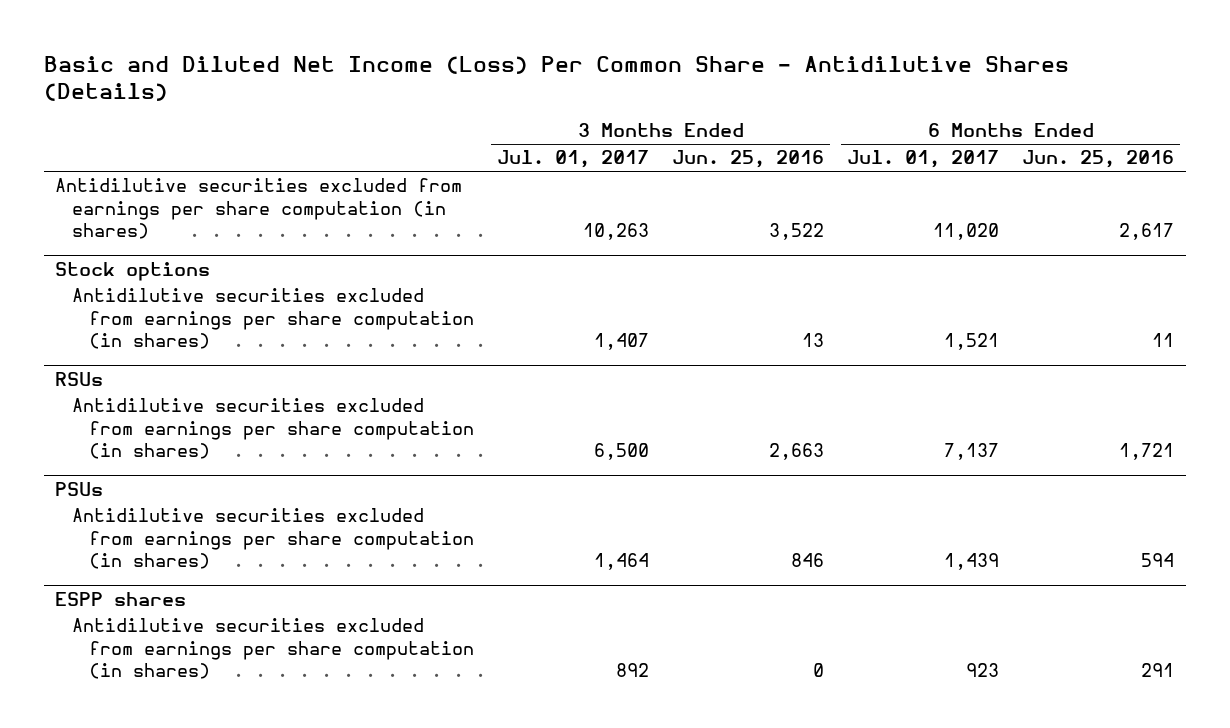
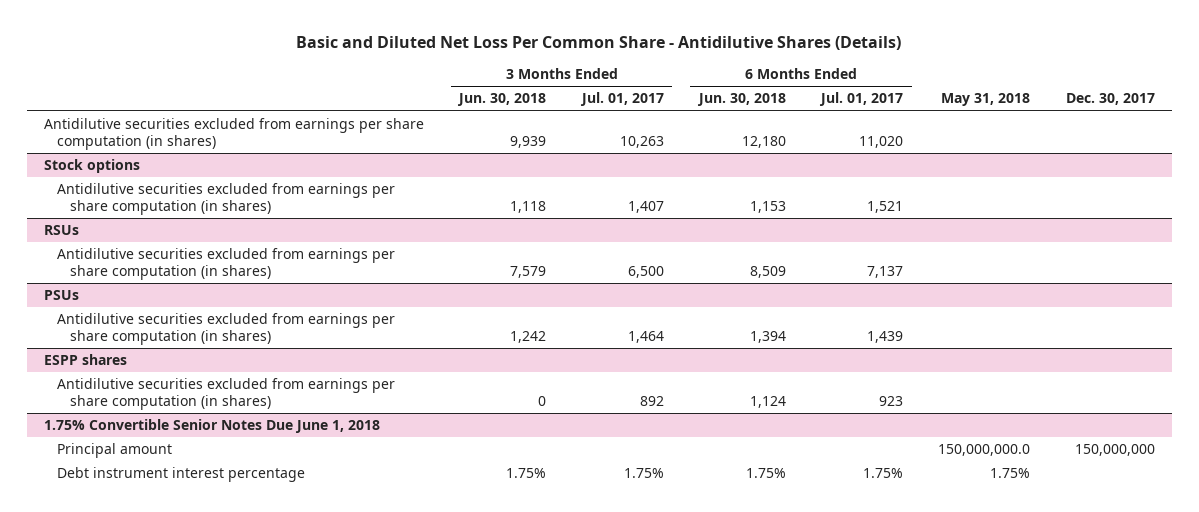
[43,55,1069,102] Basic and Diluted Net Income (Loss) Per Common Share - Antidilutive Shares (Details) -> [296,36,902,51] Basic and Diluted Net Loss Per Common Share - Antidilutive Shares (Details)
[672,150,825,169] Jun. 25, 2016 -> none
[1022,150,1175,169] Jun. 25, 2016 -> none
none -> [457,93,547,107] Jun. 30, 2018
none -> [696,93,786,107] Jun. 30, 2018
none -> [941,93,1031,107] May 31, 2018
none -> [1065,93,1155,106] Dec. 30, 2017
none -> [44,419,381,434] 1.75% Convertible Senior Notes Due June 1, 2018
none -> [57,443,173,459] Principal amount
none -> [57,467,306,483] Debt instrument interest percentage

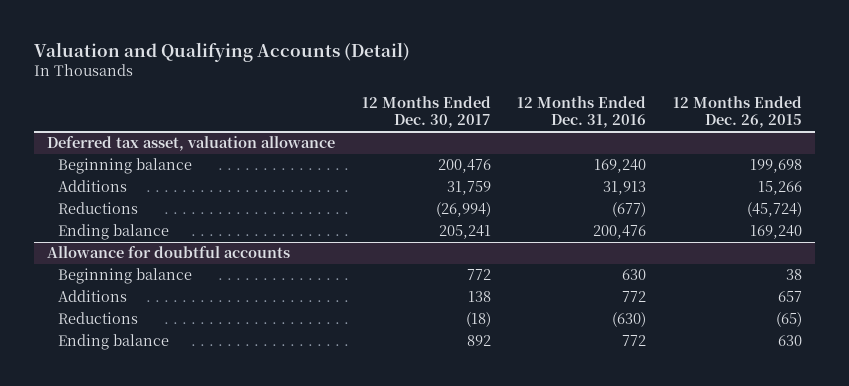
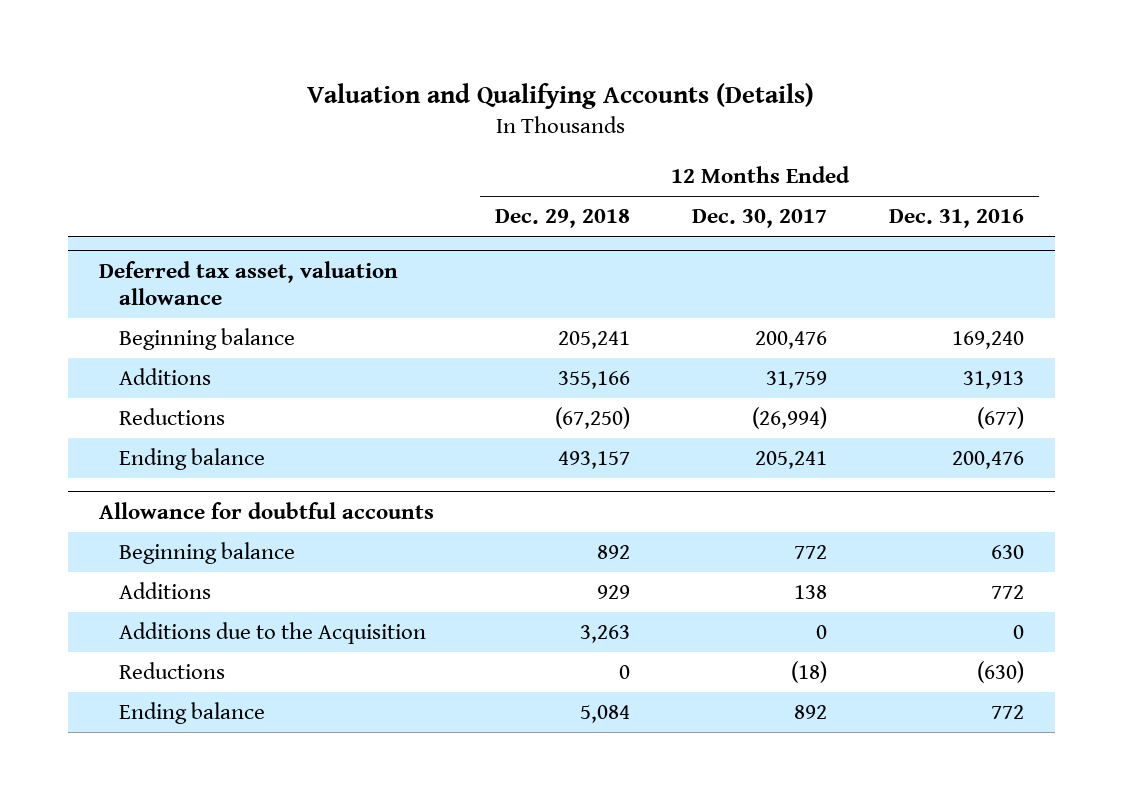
[34,41,411,62] Valuation and Qualifying Accounts (Detail) -> [307,82,815,109] Valuation and Qualifying Accounts (Details)
[672,95,802,129] 12 Months Ended Dec. 26, 2015 -> none
none -> [495,209,631,229] Dec. 29, 2018
none -> [119,622,427,645] Additions due to the Acquisition

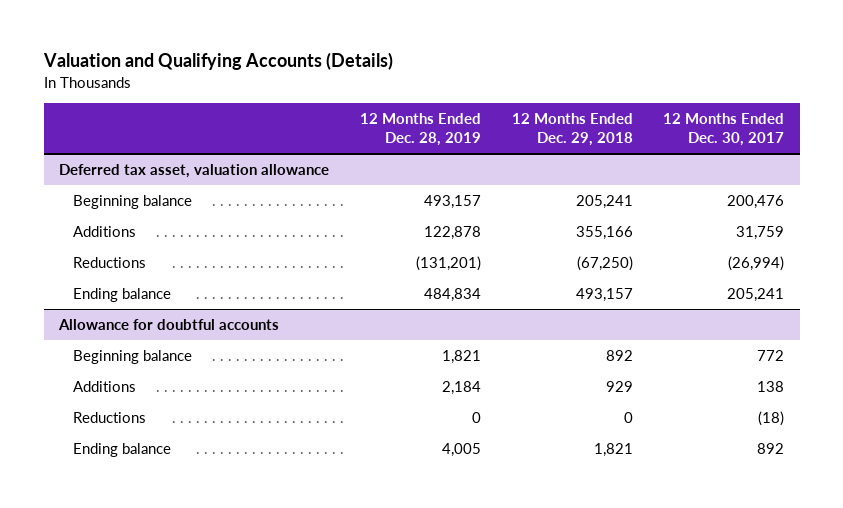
[888,209,1024,229] Dec. 31, 2016 -> none
none -> [359,112,481,147] 12 Months Ended Dec. 28, 2019
[119,622,427,645] Additions due to the Acquisition -> none
[580,705,631,724] 5,084 -> [593,443,633,458] 1,821

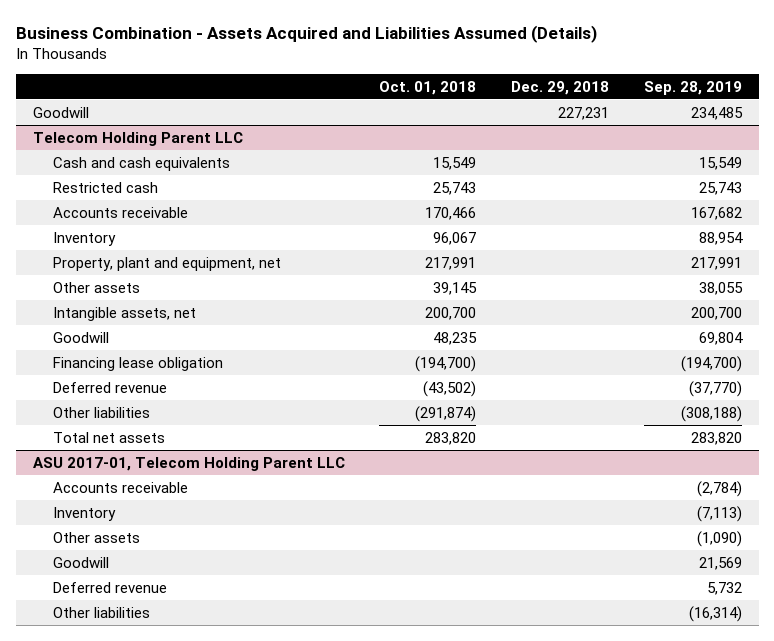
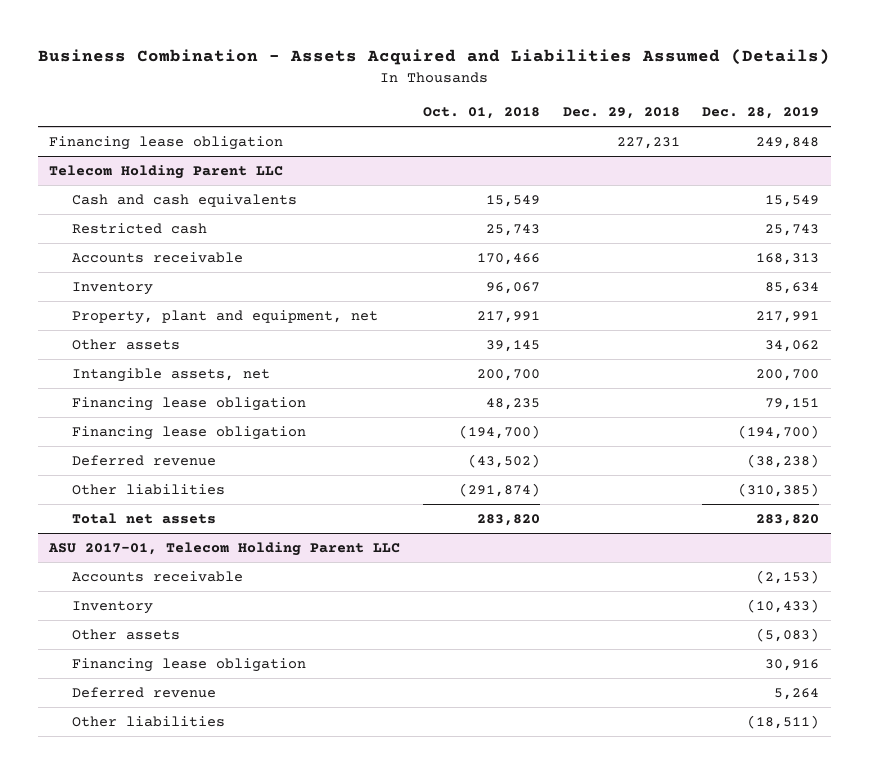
[643,80,742,95] Sep. 28, 2019 -> none
none -> [702,106,820,119] Dec. 28, 2019
[32,106,89,118] Goodwill -> [49,135,284,150] Financing lease obligation
[52,331,109,343] Goodwill -> [71,396,306,411] Financing lease obligation
[52,556,109,568] Goodwill -> [71,657,306,672] Financing lease obligation

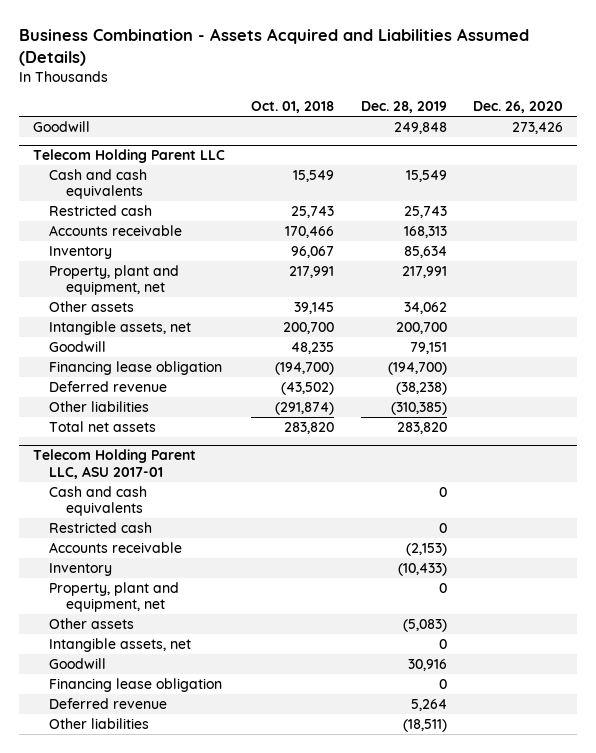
[562,106,680,119] Dec. 29, 2018 -> none
none -> [473,101,564,114] Dec. 26, 2020
[49,135,284,150] Financing lease obligation -> [32,120,90,132] Goodwill
[71,396,306,411] Financing lease obligation -> [49,340,107,352] Goodwill
[48,541,401,556] ASU 2017-01, Telecom Holding Parent LLC -> [32,449,196,479] Telecom Holding Parent LLC, ASU 2017-01
none -> [49,485,148,517] Cash and cash equivalents
none -> [49,521,153,533] Restricted cash
none -> [49,581,180,613] Property, plant and equipment, net
none -> [49,637,192,652] Intangible assets, net
none -> [49,657,107,669] Goodwill
[765,658,820,671] 30,916 -> [438,678,447,689] 0

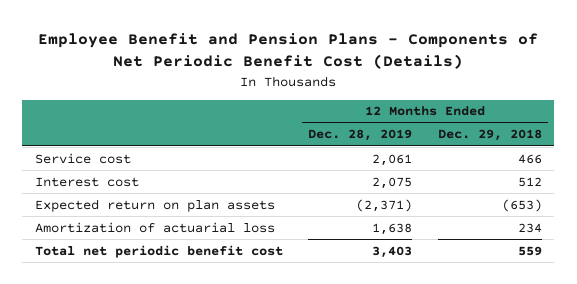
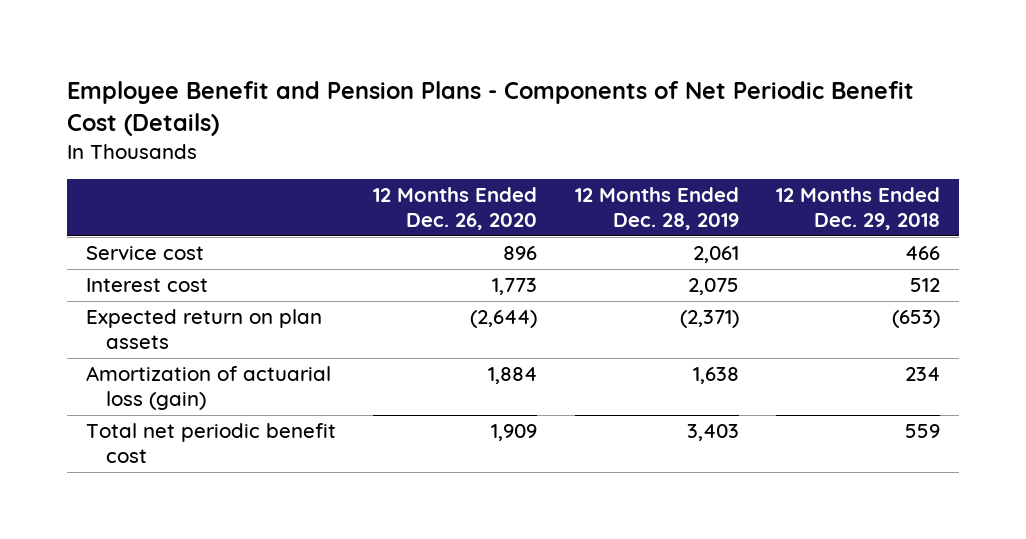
none -> [373,187,538,231] 12 Months Ended Dec. 26, 2020
[34,221,275,233] Amortization of actuarial loss -> [85,366,331,411] Amortization of actuarial loss (gain)

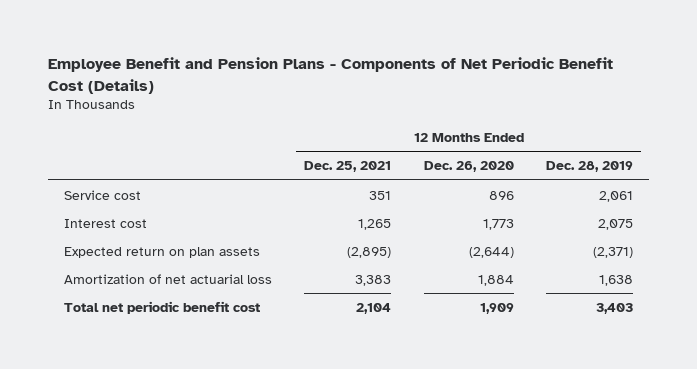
[776,187,941,231] 12 Months Ended Dec. 29, 2018 -> none
none -> [304,161,392,173] Dec. 25, 2021
[85,366,331,411] Amortization of actuarial loss (gain) -> [63,273,272,284] Amortization of net actuarial loss

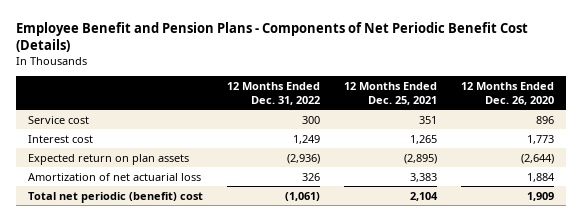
[546,161,634,173] Dec. 28, 2019 -> none
none -> [226,82,320,105] 12 Months Ended Dec. 31, 2022
[63,300,260,314] Total net periodic benefit cost -> [27,191,203,203] Total net periodic (benefit) cost

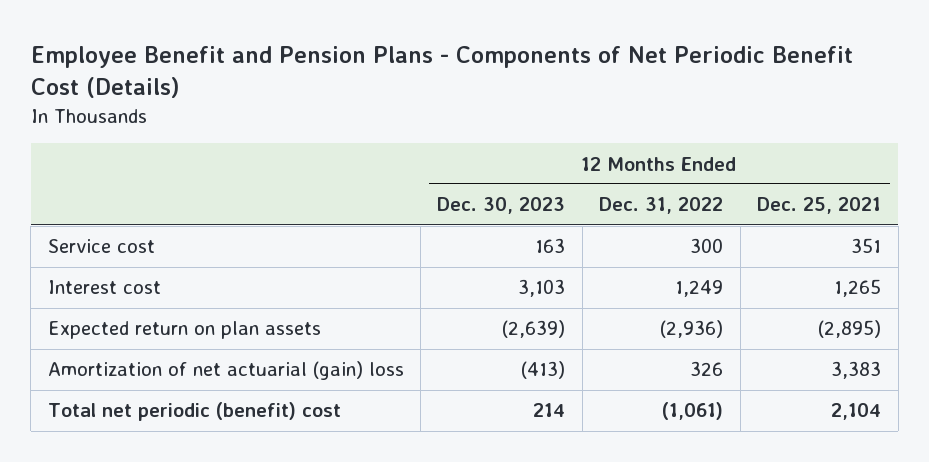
[461,82,555,105] 12 Months Ended Dec. 26, 2020 -> none
none -> [437,197,566,215] Dec. 30, 2023
[27,172,201,181] Amortization of net actuarial loss -> [47,361,404,381] Amortization of net actuarial (gain) loss

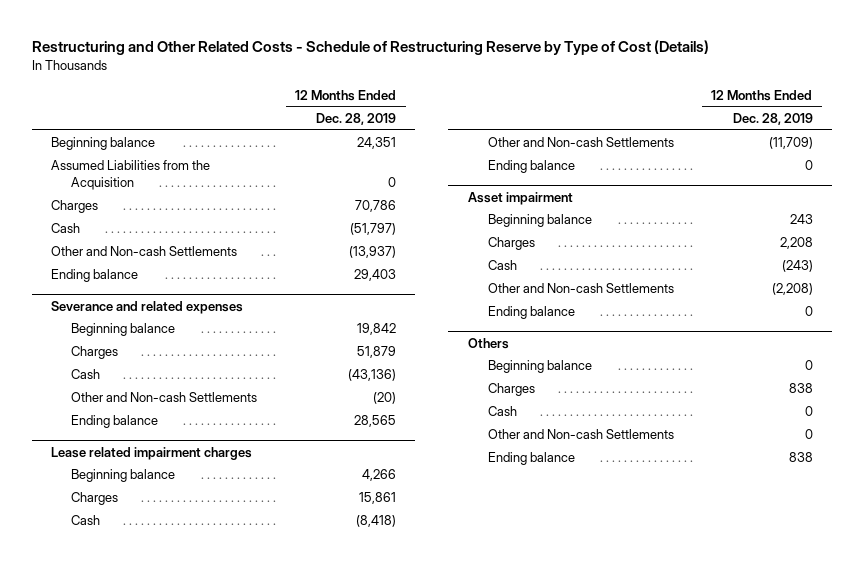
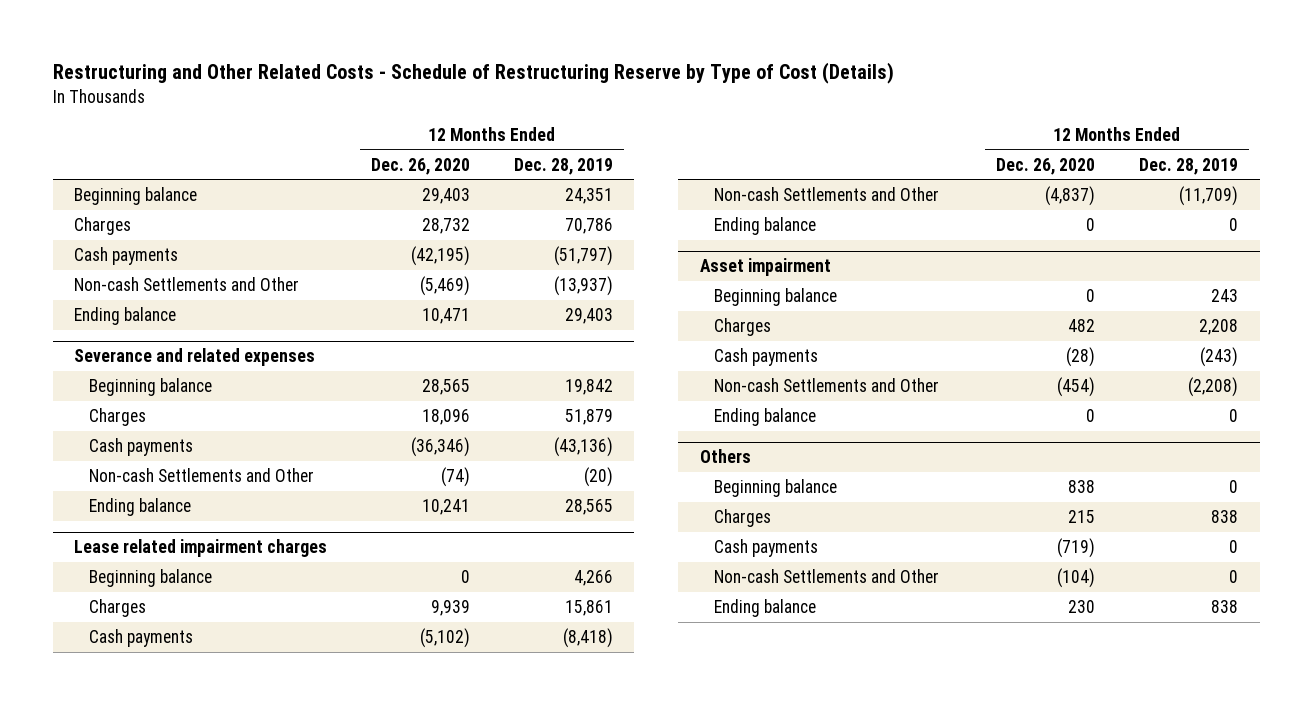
none -> [370,157,470,175] Dec. 26, 2020
[50,160,210,191] Assumed Liabilities from the Acquisition -> none
[50,223,80,234] Cash -> [74,246,179,265] Cash payments
[50,246,237,257] Other and Non-cash Settlements -> [74,276,300,291] Non-cash Settlements and Other
[70,369,100,380] Cash -> [88,437,193,456] Cash payments
[70,392,257,403] Other and Non-cash Settlements -> [88,467,314,482] Non-cash Settlements and Other
[70,515,100,526] Cash -> [88,628,193,647] Cash payments
[487,137,674,148] Other and Non-cash Settlements -> [713,186,939,201] Non-cash Settlements and Other
[487,260,517,271] Cash -> [713,347,818,366] Cash payments
[487,283,674,294] Other and Non-cash Settlements -> [713,377,939,392] Non-cash Settlements and Other
[487,406,517,417] Cash -> [713,538,818,557] Cash payments
[487,429,674,440] Other and Non-cash Settlements -> [713,568,939,583] Non-cash Settlements and Other

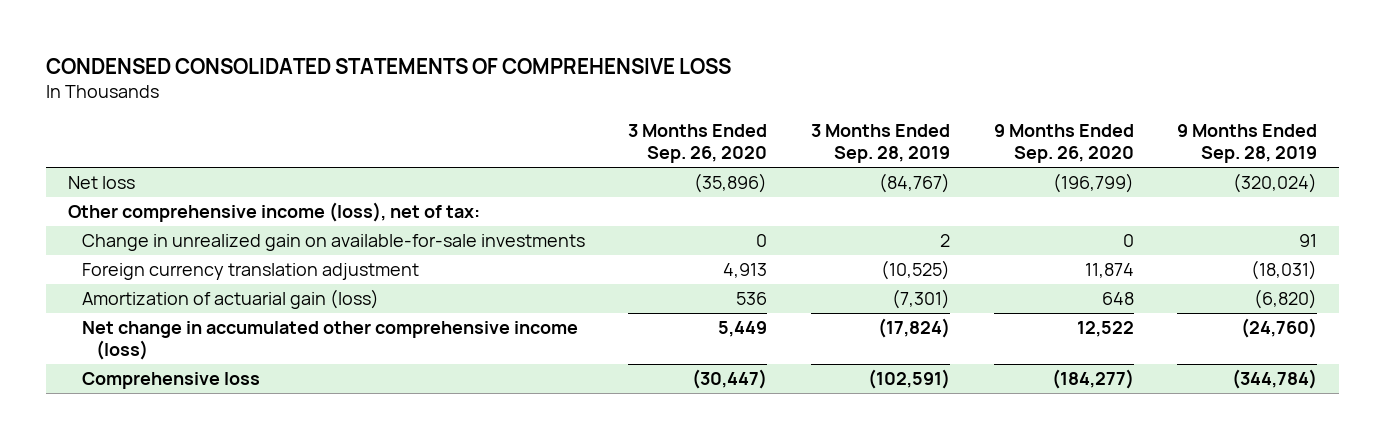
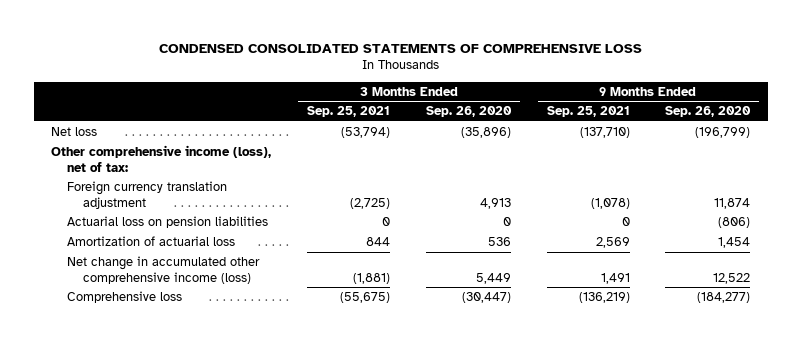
[811,123,951,164] 3 Months Ended Sep. 28, 2019 -> none
[1177,123,1318,164] 9 Months Ended Sep. 28, 2019 -> none
none -> [307,106,391,118] Sep. 25, 2021
none -> [546,106,630,118] Sep. 25, 2021
[81,234,585,252] Change in unrealized gain on available-for-sale investments -> none
none -> [67,215,269,228] Actuarial loss on pension liabilities
[81,289,379,310] Amortization of actuarial gain (loss) -> [67,235,236,246] Amortization of actuarial loss
[1101,292,1134,306] 648 -> [718,236,751,248] 1,454

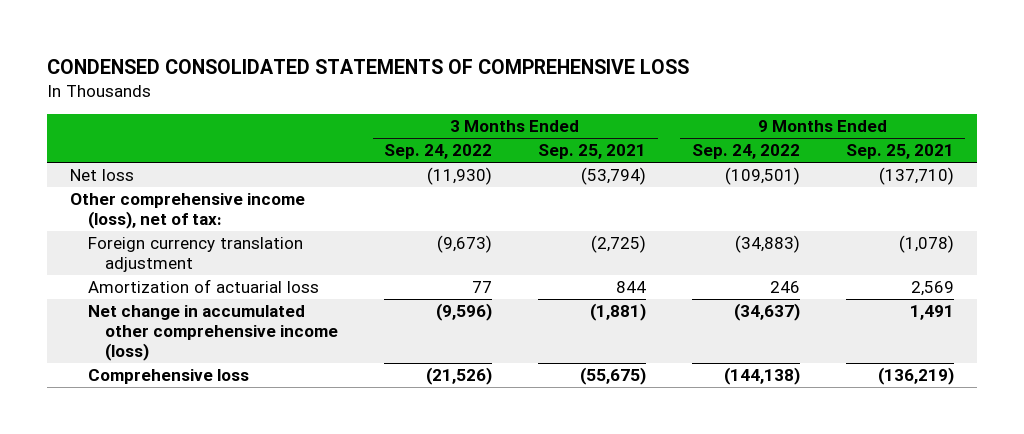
[425,106,512,118] Sep. 26, 2020 -> none
[665,106,752,118] Sep. 26, 2020 -> none
none -> [384,144,493,160] Sep. 24, 2022
none -> [691,144,800,160] Sep. 24, 2022
[67,215,269,228] Actuarial loss on pension liabilities -> none

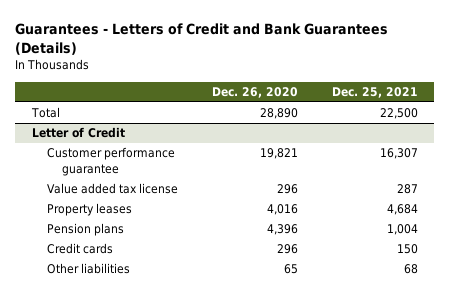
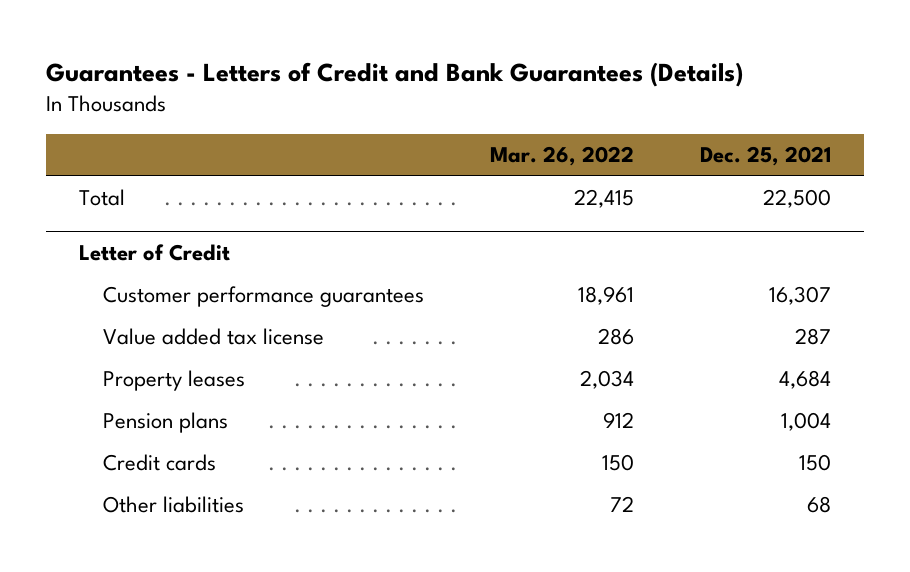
[211,87,298,99] Dec. 26, 2020 -> none
none -> [490,146,635,167] Mar. 26, 2022
[47,147,176,176] Customer performance guarantee -> [103,286,425,308] Customer performance guarantees

